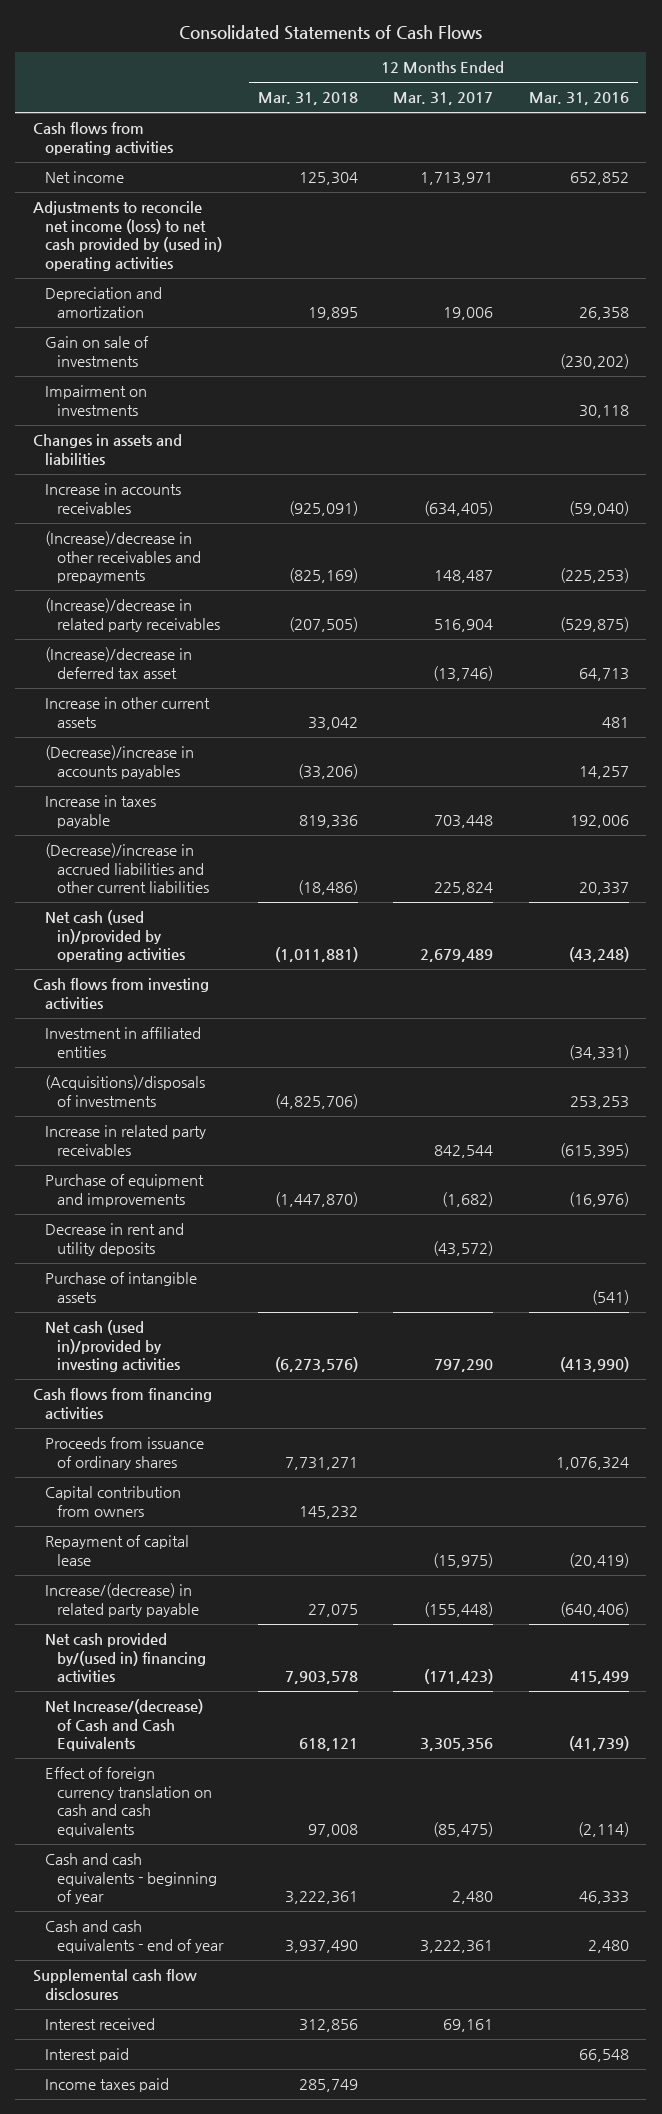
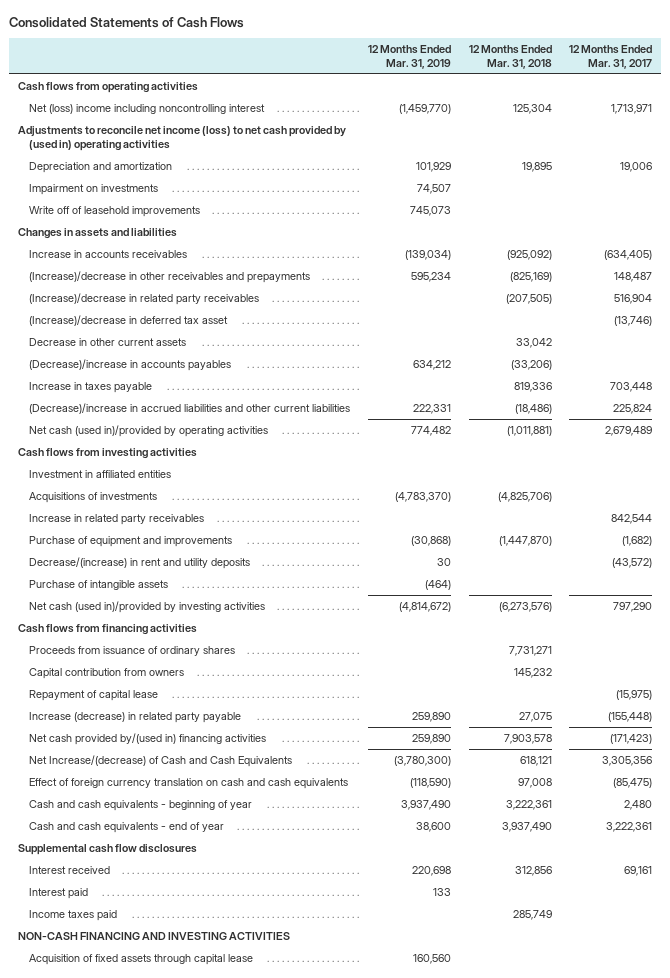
[528,92,629,106] Mar. 31, 2016 -> none
none -> [367,44,451,70] 12 Months Ended Mar. 31, 2019
[44,171,124,184] Net income -> [29,103,266,114] Net (loss) income including noncontrolling interest
[44,336,149,367] Gain on sale of investments -> none
none -> [29,205,201,217] Write off of leasehold improvements
[288,500,358,516] (925,091) -> [506,249,552,260] (925,092)
[44,697,210,728] Increase in other current assets -> [29,337,187,346] Decrease in other current assets
[44,1075,205,1107] (Acquisitions)/disposals of investments -> [29,491,158,503] Acquisitions of investments
[44,1223,184,1256] Decrease in rent and utility deposits -> [29,556,251,569] Decrease/(increase) in rent and utility deposits
[44,1583,199,1617] Increase/(decrease) in related party payable -> [29,711,242,723] Increase (decrease) in related party payable
none -> [18,931,291,940] NON-CASH FINANCING AND INVESTING ACTIVITIES
none -> [29,953,254,965] Acquisition of fixed assets through capital lease

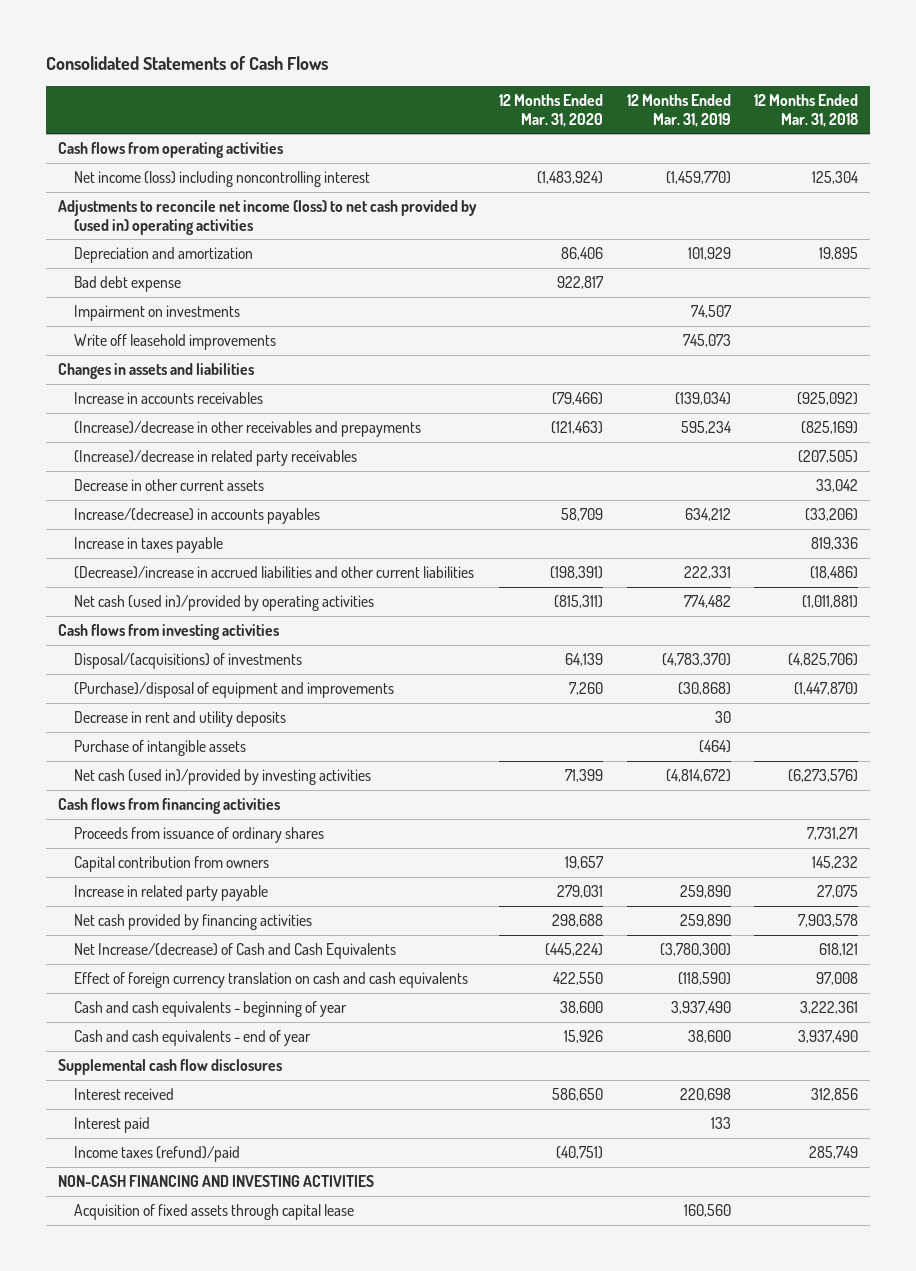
[569,44,653,70] 12 Months Ended Mar. 31, 2017 -> none
none -> [499,94,604,127] 12 Months Ended Mar. 31, 2020
[29,103,266,114] Net (loss) income including noncontrolling interest -> [73,171,370,188] Net income (loss) including noncontrolling interest
none -> [73,276,181,293] Bad debt expense
[29,205,201,217] Write off of leasehold improvements -> [73,334,276,351] Write off leasehold improvements
[29,314,229,326] (Increase)/decrease in deferred tax asset -> none
[29,358,232,371] (Decrease)/increase in accounts payables -> [73,508,320,525] Increase/(decrease) in accounts payables
[29,469,172,478] Investment in affiliated entities -> none
[29,513,205,525] Increase in related party receivables -> none
[29,491,158,503] Acquisitions of investments -> [73,653,302,670] Disposal/(acquisitions) of investments
[29,535,233,547] Purchase of equipment and improvements -> [73,682,394,699] (Purchase)/disposal of equipment and improvements
[29,556,251,569] Decrease/(increase) in rent and utility deposits -> [73,711,286,728] Decrease in rent and utility deposits
[29,689,159,701] Repayment of capital lease -> none
[29,711,242,723] Increase (decrease) in related party payable -> [73,885,268,902] Increase in related party payable
[29,732,267,745] Net cash provided by/(used in) financing activities -> [73,914,312,931] Net cash provided by financing activities
[29,909,118,921] Income taxes paid -> [73,1146,240,1163] Income taxes (refund)/paid

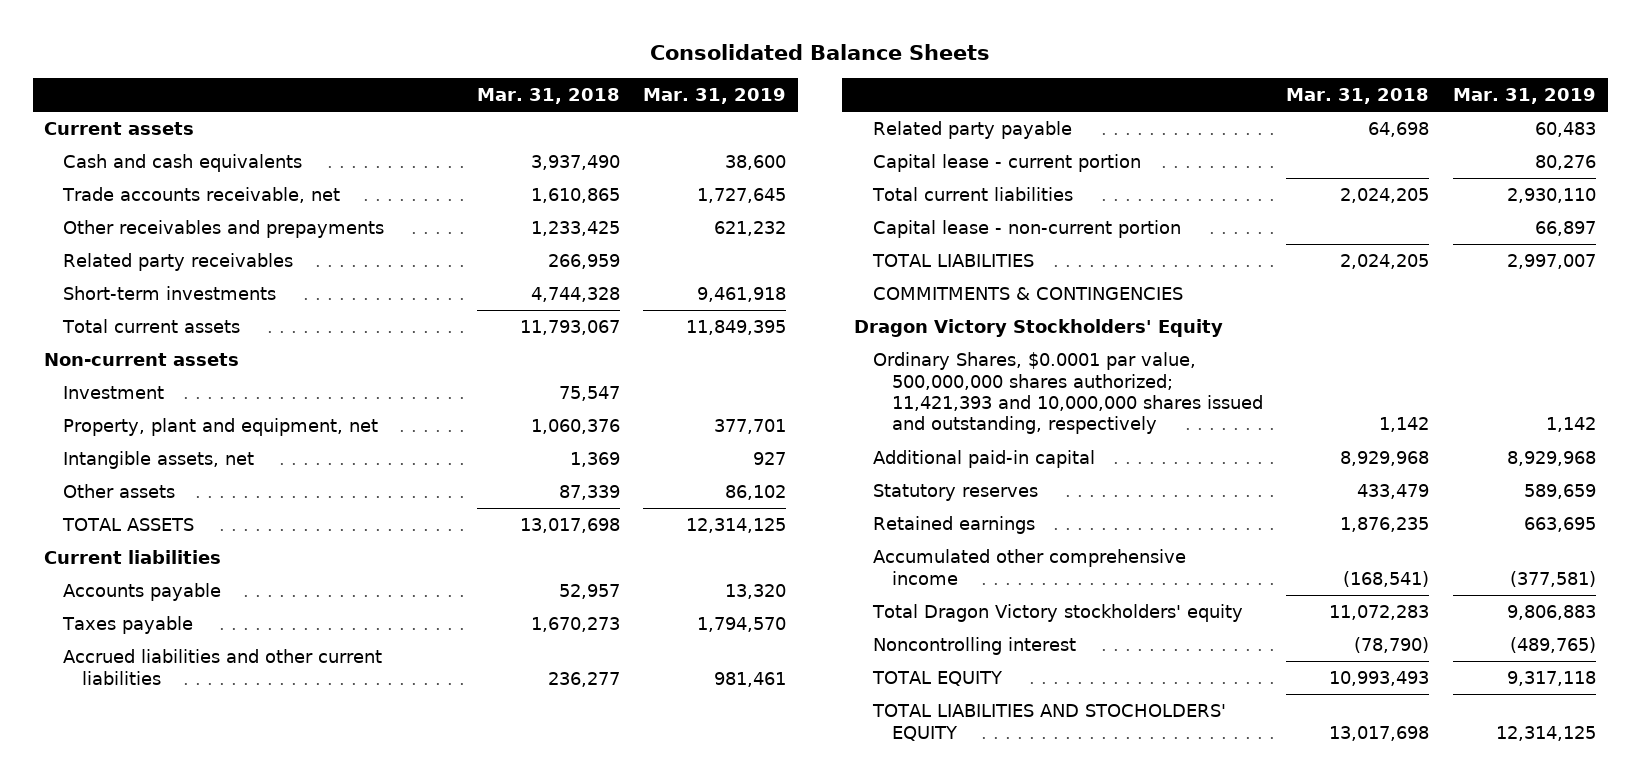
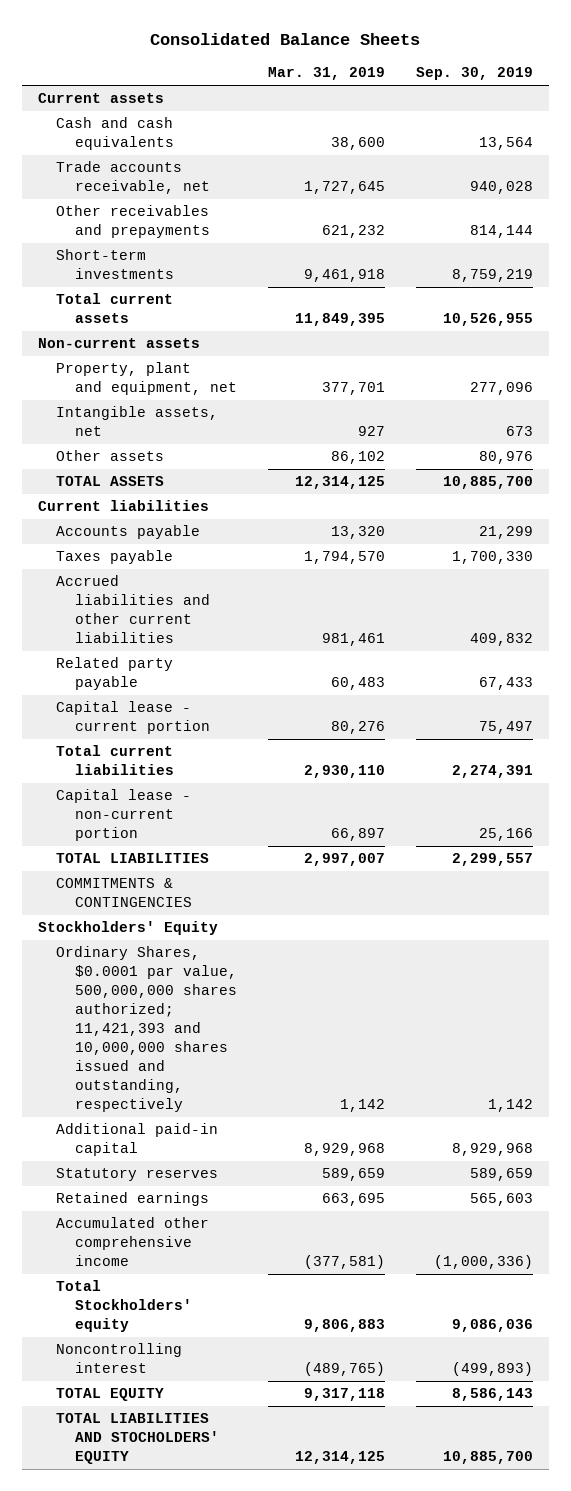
[476,87,620,104] Mar. 31, 2018 -> none
none -> [416,67,534,81] Sep. 30, 2019
[63,253,294,272] Related party receivables -> none
[63,386,165,400] Investment -> none
[853,319,1223,338] Dragon Victory Stockholders' Equity -> [37,921,218,936] Stockholders' Equity
[871,604,1243,623] Total Dragon Victory stockholders' equity -> [56,1280,193,1333] Total Stockholders' equity

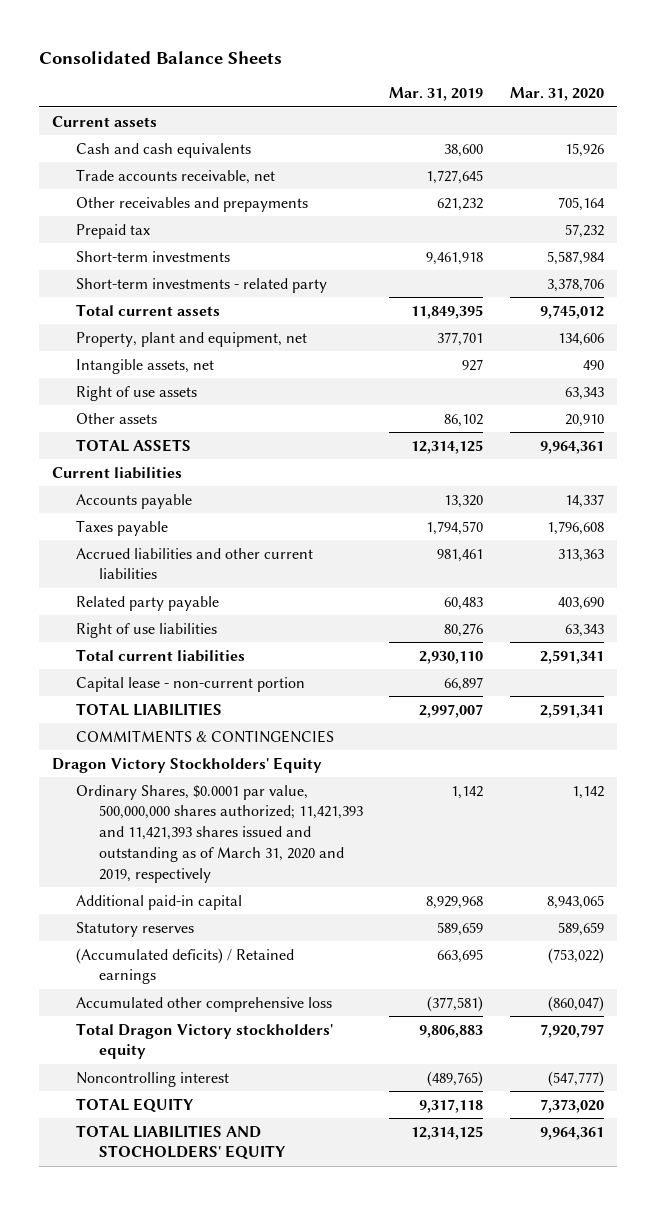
[416,67,534,81] Sep. 30, 2019 -> none
none -> [509,87,604,102] Mar. 31, 2020
none -> [75,223,150,239] Prepaid tax
none -> [75,277,327,293] Short-term investments - related party
[37,338,200,349] Non-current assets -> none
none -> [75,385,197,401] Right of use assets
[56,701,211,735] Capital lease - current portion -> [75,622,217,638] Right of use liabilities
[37,921,218,936] Stockholders' Equity -> [51,756,322,773] Dragon Victory Stockholders' Equity
[56,946,238,1113] Ordinary Shares, $0.0001 par value, 500,000,000 shares authorized; 11,421,393 and 10,000,000 shares issued and outstanding, respectively -> [75,784,364,883] Ordinary Shares, $0.0001 par value, 500,000,000 shares authorized; 11,421,393 and 11,421,393 shares issued and outstanding as of March 31, 2020 and 2019, respectively
[56,1192,210,1207] Retained earnings -> [75,947,294,985] (Accumulated deficits) / Retained earnings
[56,1217,210,1267] Accumulated other comprehensive income -> [75,996,332,1012] Accumulated other comprehensive loss
[56,1280,193,1333] Total Stockholders' equity -> [75,1022,333,1060] Total Dragon Victory stockholders' equity

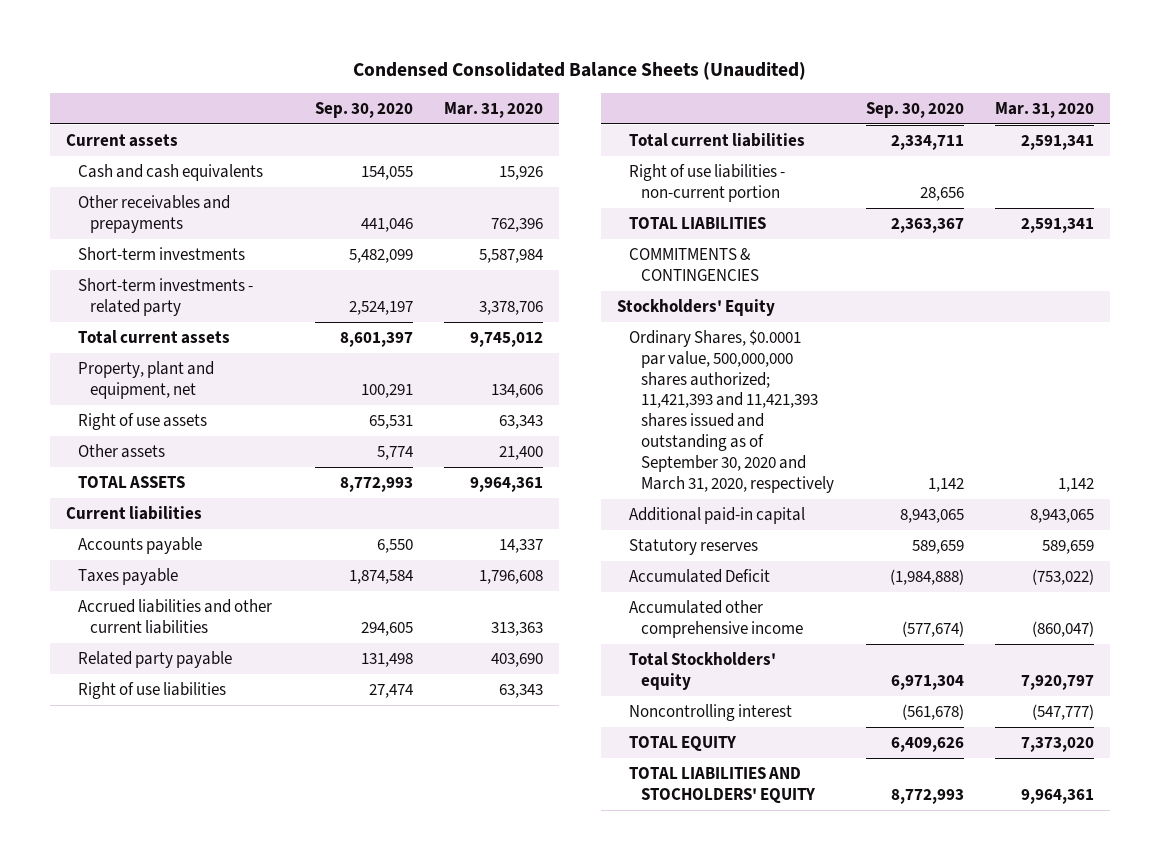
[38,50,282,64] Consolidated Balance Sheets -> [352,62,806,81] Condensed Consolidated Balance Sheets (Unaudited)
[389,87,484,102] Mar. 31, 2019 -> none
none -> [314,102,413,119] Sep. 30, 2020
[75,168,275,184] Trade accounts receivable, net -> none
[75,223,150,239] Prepaid tax -> none
[557,196,605,211] 705,164 -> [491,217,544,232] 762,396
[75,358,214,374] Intangible assets, net -> none
[564,413,604,427] 20,910 -> [499,445,544,460] 21,400
[75,676,305,692] Capital lease - non-current portion -> [629,163,786,202] Right of use liabilities - non-current portion
[51,756,322,773] Dragon Victory Stockholders' Equity -> [616,298,775,316] Stockholders' Equity
[75,784,364,883] Ordinary Shares, $0.0001 par value, 500,000,000 shares authorized; 11,421,393 and 11,421,393 shares issued and outstanding as of March 31, 2020 and 2019, respectively -> [629,329,835,493] Ordinary Shares, $0.0001 par value, 500,000,000 shares authorized; 11,421,393 and 11,421,393 shares issued and outstanding as of September 30, 2020 and March 31, 2020, respectively
[75,947,294,985] (Accumulated deficits) / Retained earnings -> [629,568,771,583] Accumulated Deficit
[75,996,332,1012] Accumulated other comprehensive loss -> [629,599,804,638] Accumulated other comprehensive income
[75,1022,333,1060] Total Dragon Victory stockholders' equity -> [629,651,777,690] Total Stockholders' equity

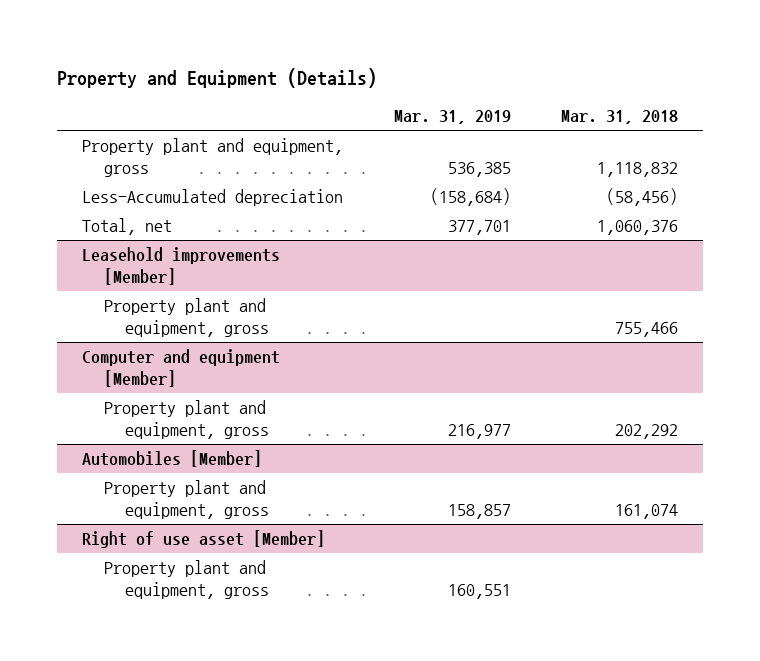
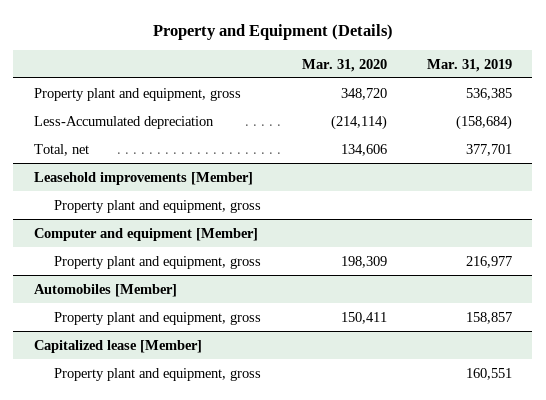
[560,110,678,125] Mar. 31, 2018 -> none
none -> [301,58,387,72] Mar. 31, 2020
[82,529,326,548] Right of use asset [Member] -> [33,339,202,353] Capitalized lease [Member]

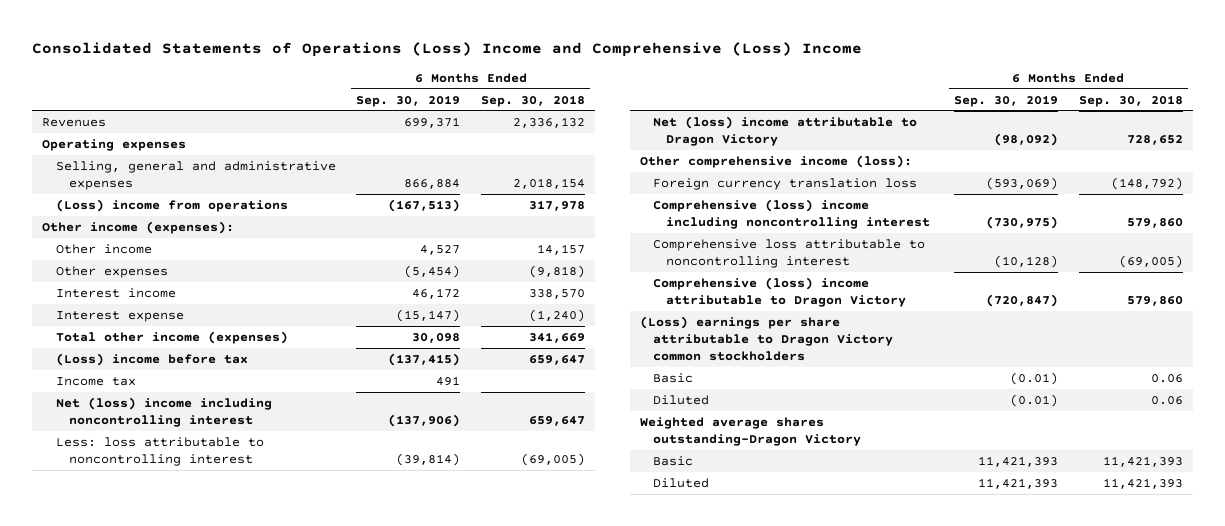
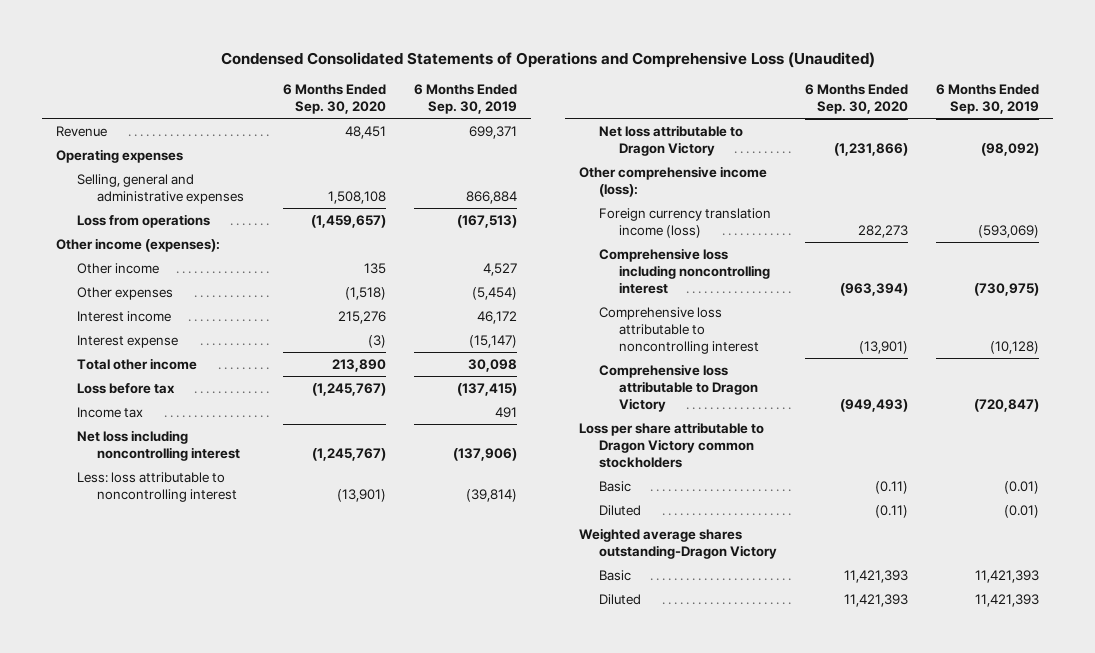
[32,42,863,58] Consolidated Statements of Operations (Loss) Income and Comprehensive (Loss) Income -> [220,51,875,68] Condensed Consolidated Statements of Operations and Comprehensive Loss (Unaudited)
[480,94,585,107] Sep. 30, 2018 -> none
none -> [282,84,386,115] 6 Months Ended Sep. 30, 2020
[42,117,107,127] Revenues -> [56,125,108,137] Revenue
[55,198,288,212] (Loss) income from operations -> [76,213,210,228] Loss from operations
[55,330,288,344] Total other income (expenses) -> [76,357,197,370] Total other income
[55,352,248,366] (Loss) income before tax -> [76,382,175,394] Loss before tax
[55,396,272,428] Net (loss) income including noncontrolling interest -> [76,429,240,461] Net loss including noncontrolling interest
[653,115,918,147] Net (loss) income attributable to Dragon Victory -> [598,124,743,156] Net loss attributable to Dragon Victory
[653,177,918,190] Foreign currency translation loss -> [598,207,771,238] Foreign currency translation income (loss)
[653,198,931,230] Comprehensive (loss) income including noncontrolling interest -> [598,247,771,294] Comprehensive loss including noncontrolling interest
[653,276,907,308] Comprehensive (loss) income attributable to Dragon Victory -> [598,363,759,412] Comprehensive loss attributable to Dragon Victory
[640,315,894,362] (Loss) earnings per share attributable to Dragon Victory common stockholders -> [578,421,764,468] Loss per share attributable to Dragon Victory common stockholders

